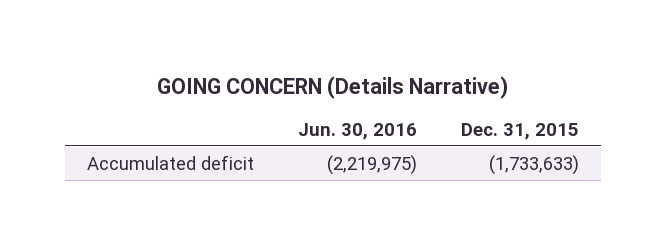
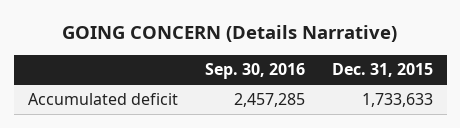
[297,122,417,140] Jun. 30, 2016 -> none
none -> [204,63,305,80] Sep. 30, 2016
[488,155,579,176] (1,733,633) -> [361,93,433,108] 1,733,633

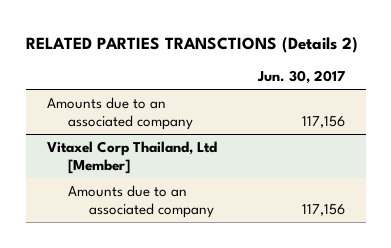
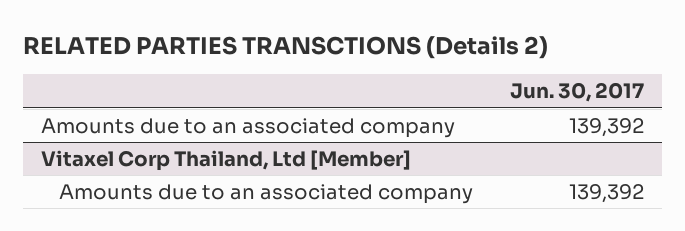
[301,116,345,129] 117,156 -> [568,117,644,137] 139,392
[301,204,345,217] 117,156 -> [568,183,644,203] 139,392

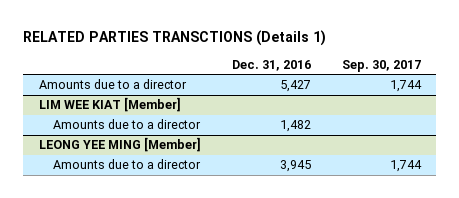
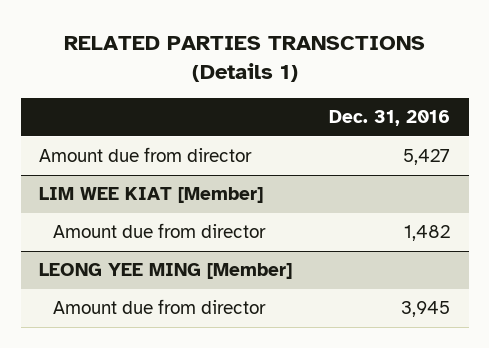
[341,59,421,72] Sep. 30, 2017 -> none
[38,79,187,90] Amounts due to a director -> [39,147,253,163] Amount due from director
[53,119,202,130] Amounts due to a director -> [53,223,267,239] Amount due from director
[53,159,202,170] Amounts due to a director -> [53,299,267,315] Amount due from director

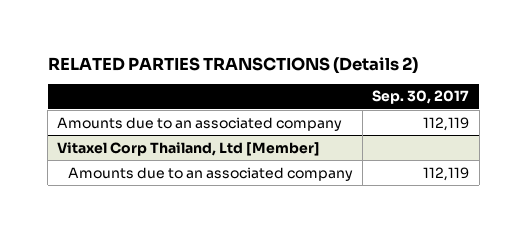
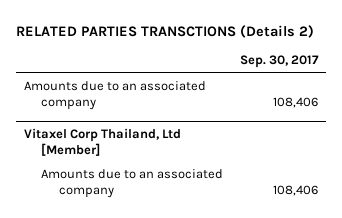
[423,116,470,131] 112,119 -> [272,97,318,109] 108,406
[423,166,470,181] 112,119 -> [272,185,318,197] 108,406

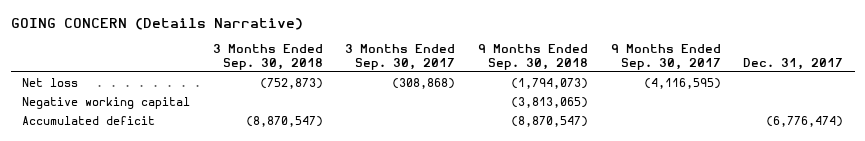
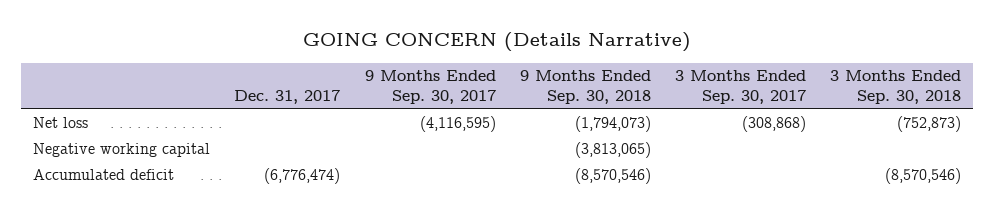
[245,115,323,127] (8,870,547) -> [885,167,962,184] (8,570,546)
[511,115,589,127] (8,870,547) -> [574,167,651,184] (8,570,546)

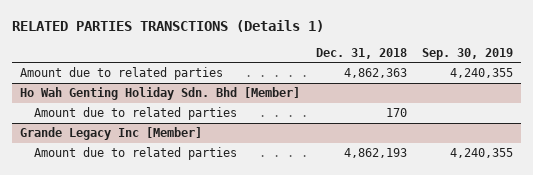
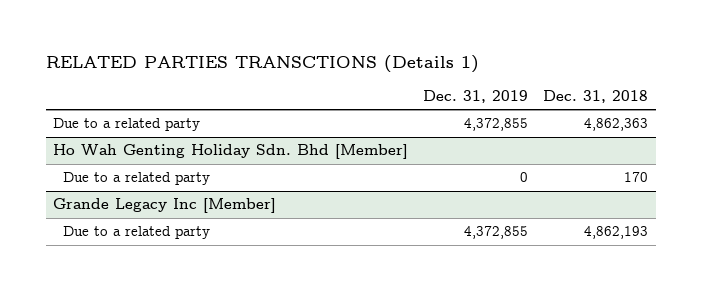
[422,47,514,60] Sep. 30, 2019 -> none
none -> [423,89,529,103] Dec. 31, 2019
[19,67,223,81] Amount due to related parties -> [53,118,201,132] Due to a related party
[33,107,237,121] Amount due to related parties -> none
none -> [63,172,211,186] Due to a related party
[33,147,237,161] Amount due to related parties -> [63,226,211,240] Due to a related party

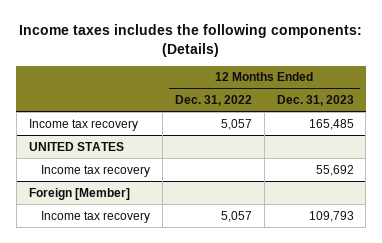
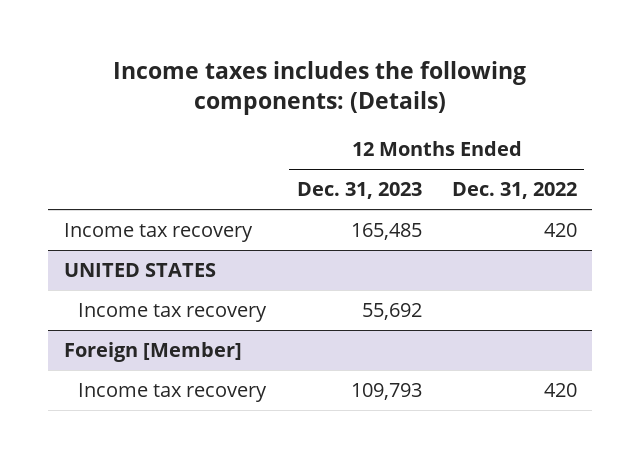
[220,118,252,130] 5,057 -> [543,223,577,238] 420
[220,210,252,222] 5,057 -> [543,383,577,398] 420

